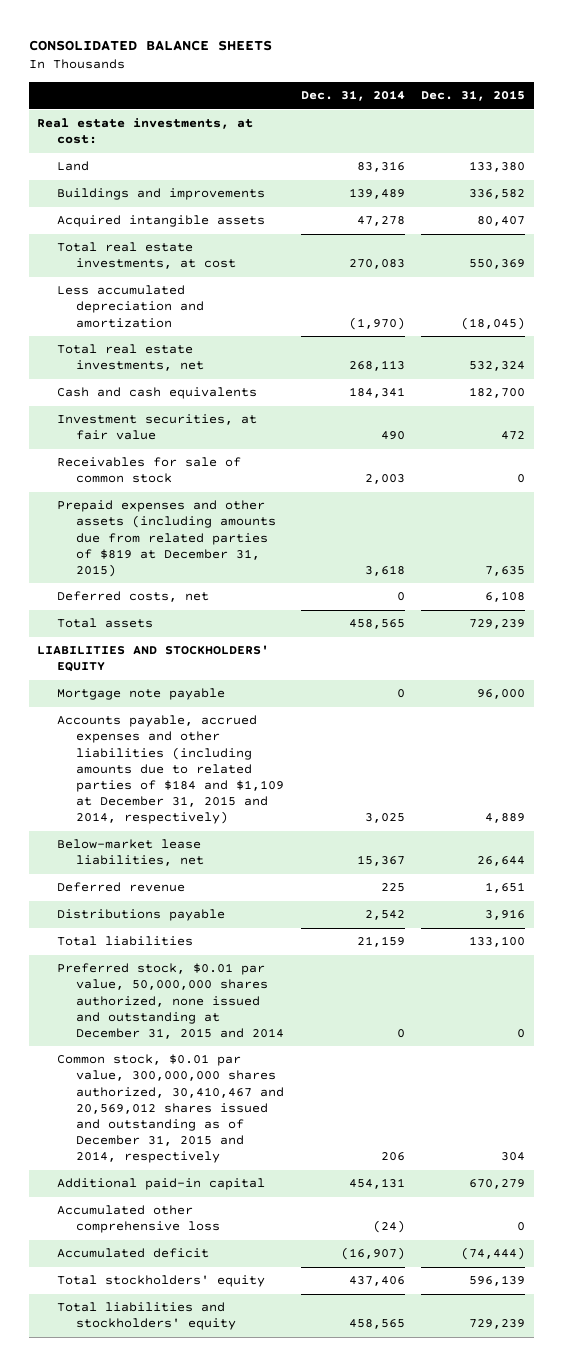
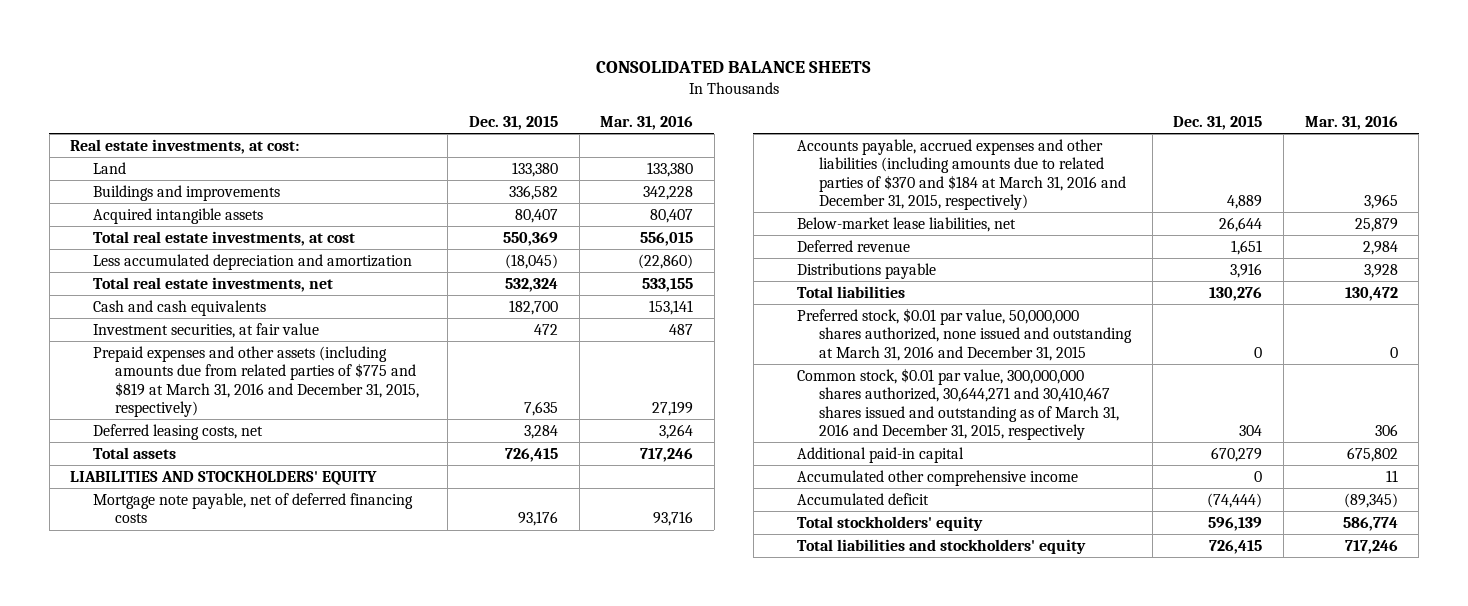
[300,90,405,102] Dec. 31, 2014 -> none
none -> [600,115,694,130] Mar. 31, 2016
[56,457,241,484] Receivables for sale of common stock -> none
[56,500,276,577] Prepaid expenses and other assets (including amounts due from related parties of $819 at December 31, 2015) -> [92,345,419,417] Prepaid expenses and other assets (including amounts due from related parties of $775 and $819 at March 31, 2016 and December 31, 2015, respectively)
[56,591,209,603] Deferred costs, net -> [92,423,263,440] Deferred leasing costs, net
[485,591,526,603] 6,108 -> [524,424,559,439] 3,284
[469,619,526,630] 729,239 -> [505,447,559,462] 726,415
[56,688,225,701] Mortgage note payable -> none
none -> [92,492,413,524] Mortgage note payable, net of deferred financing costs
[56,715,284,825] Accounts payable, accrued expenses and other liabilities (including amounts due to related parties of $184 and $1,109 at December 31, 2015 and 2014, respectively) -> [796,138,1126,210] Accounts payable, accrued expenses and other liabilities (including amounts due to related parties of $370 and $184 at March 31, 2016 and December 31, 2015, respectively)
[469,936,526,948] 133,100 -> [1209,286,1263,301] 130,276
[56,963,284,1039] Preferred stock, $0.01 par value, 50,000,000 shares authorized, none issued and outstanding at December 31, 2015 and 2014 -> [796,307,1132,361] Preferred stock, $0.01 par value, 50,000,000 shares authorized, none issued and outstanding at March 31, 2016 and December 31, 2015
[56,1054,284,1164] Common stock, $0.01 par value, 300,000,000 shares authorized, 30,410,467 and 20,569,012 shares issued and outstanding as of December 31, 2015 and 2014, respectively -> [796,367,1119,440] Common stock, $0.01 par value, 300,000,000 shares authorized, 30,644,271 and 30,410,467 shares issued and outstanding as of March 31, 2016 and December 31, 2015, respectively
[56,1205,220,1234] Accumulated other comprehensive loss -> [796,469,1078,486] Accumulated other comprehensive income
[469,1319,526,1330] 729,239 -> [1209,539,1263,554] 726,415

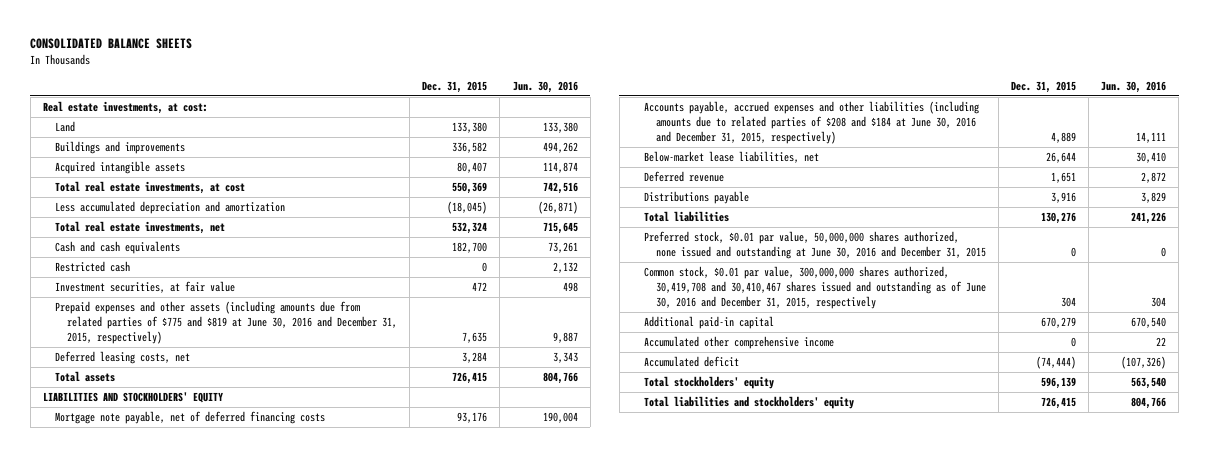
[600,115,694,130] Mar. 31, 2016 -> none
none -> [512,80,578,93] Jun. 30, 2016
none -> [55,261,131,273] Restricted cash
[92,345,419,417] Prepaid expenses and other assets (including amounts due from related parties of $775 and $819 at March 31, 2016 and December 31, 2015, respectively) -> [55,301,398,344] Prepaid expenses and other assets (including amounts due from related parties of $775 and $819 at June 30, 2016 and December 31, 2015, respectively)
[796,138,1126,210] Accounts payable, accrued expenses and other liabilities (including amounts due to related parties of $370 and $184 at March 31, 2016 and December 31, 2015, respectively) -> [643,101,979,144] Accounts payable, accrued expenses and other liabilities (including amounts due to related parties of $208 and $184 at June 30, 2016 and December 31, 2015, respectively)
[796,307,1132,361] Preferred stock, $0.01 par value, 50,000,000 shares authorized, none issued and outstanding at March 31, 2016 and December 31, 2015 -> [643,231,986,259] Preferred stock, $0.01 par value, 50,000,000 shares authorized, none issued and outstanding at June 30, 2016 and December 31, 2015
[796,367,1119,440] Common stock, $0.01 par value, 300,000,000 shares authorized, 30,644,271 and 30,410,467 shares issued and outstanding as of March 31, 2016 and December 31, 2015, respectively -> [643,266,986,309] Common stock, $0.01 par value, 300,000,000 shares authorized, 30,419,708 and 30,410,467 shares issued and outstanding as of June 30, 2016 and December 31, 2015, respectively

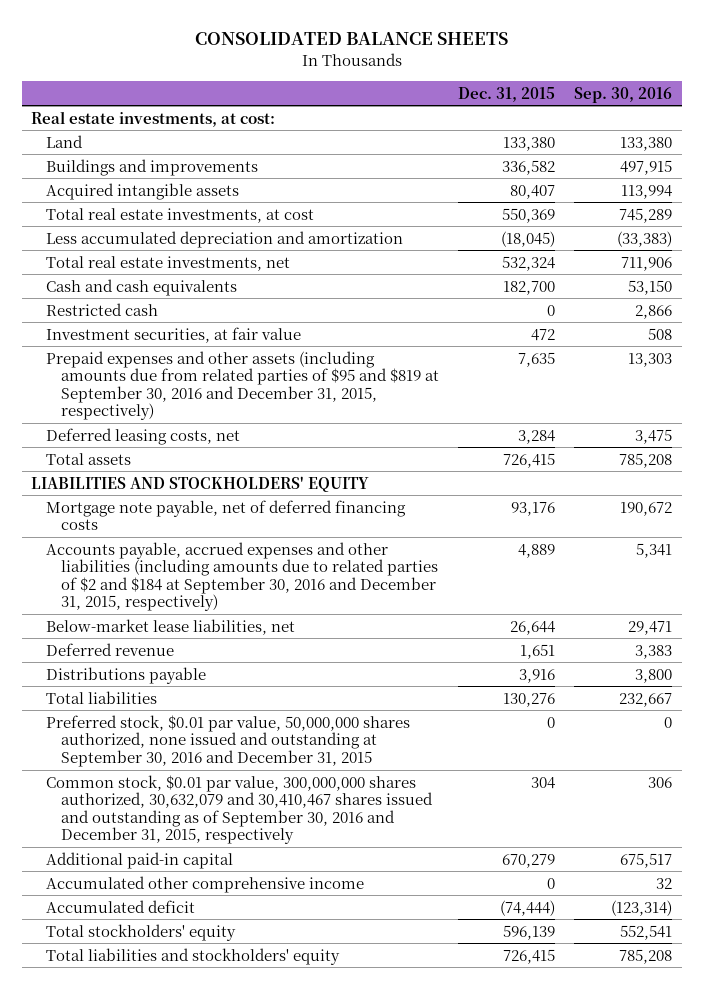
[512,80,578,93] Jun. 30, 2016 -> none
none -> [574,86,673,103] Sep. 30, 2016
[55,301,398,344] Prepaid expenses and other assets (including amounts due from related parties of $775 and $819 at June 30, 2016 and December 31, 2015, respectively) -> [46,350,440,421] Prepaid expenses and other assets (including amounts due from related parties of $95 and $819 at September 30, 2016 and December 31, 2015, respectively)
[643,101,979,144] Accounts payable, accrued expenses and other liabilities (including amounts due to related parties of $208 and $184 at June 30, 2016 and December 31, 2015, respectively) -> [46,541,439,612] Accounts payable, accrued expenses and other liabilities (including amounts due to related parties of $2 and $184 at September 30, 2016 and December 31, 2015, respectively)
[643,231,986,259] Preferred stock, $0.01 par value, 50,000,000 shares authorized, none issued and outstanding at June 30, 2016 and December 31, 2015 -> [46,714,411,767] Preferred stock, $0.01 par value, 50,000,000 shares authorized, none issued and outstanding at September 30, 2016 and December 31, 2015
[643,266,986,309] Common stock, $0.01 par value, 300,000,000 shares authorized, 30,419,708 and 30,410,467 shares issued and outstanding as of June 30, 2016 and December 31, 2015, respectively -> [46,774,434,845] Common stock, $0.01 par value, 300,000,000 shares authorized, 30,632,079 and 30,410,467 shares issued and outstanding as of September 30, 2016 and December 31, 2015, respectively

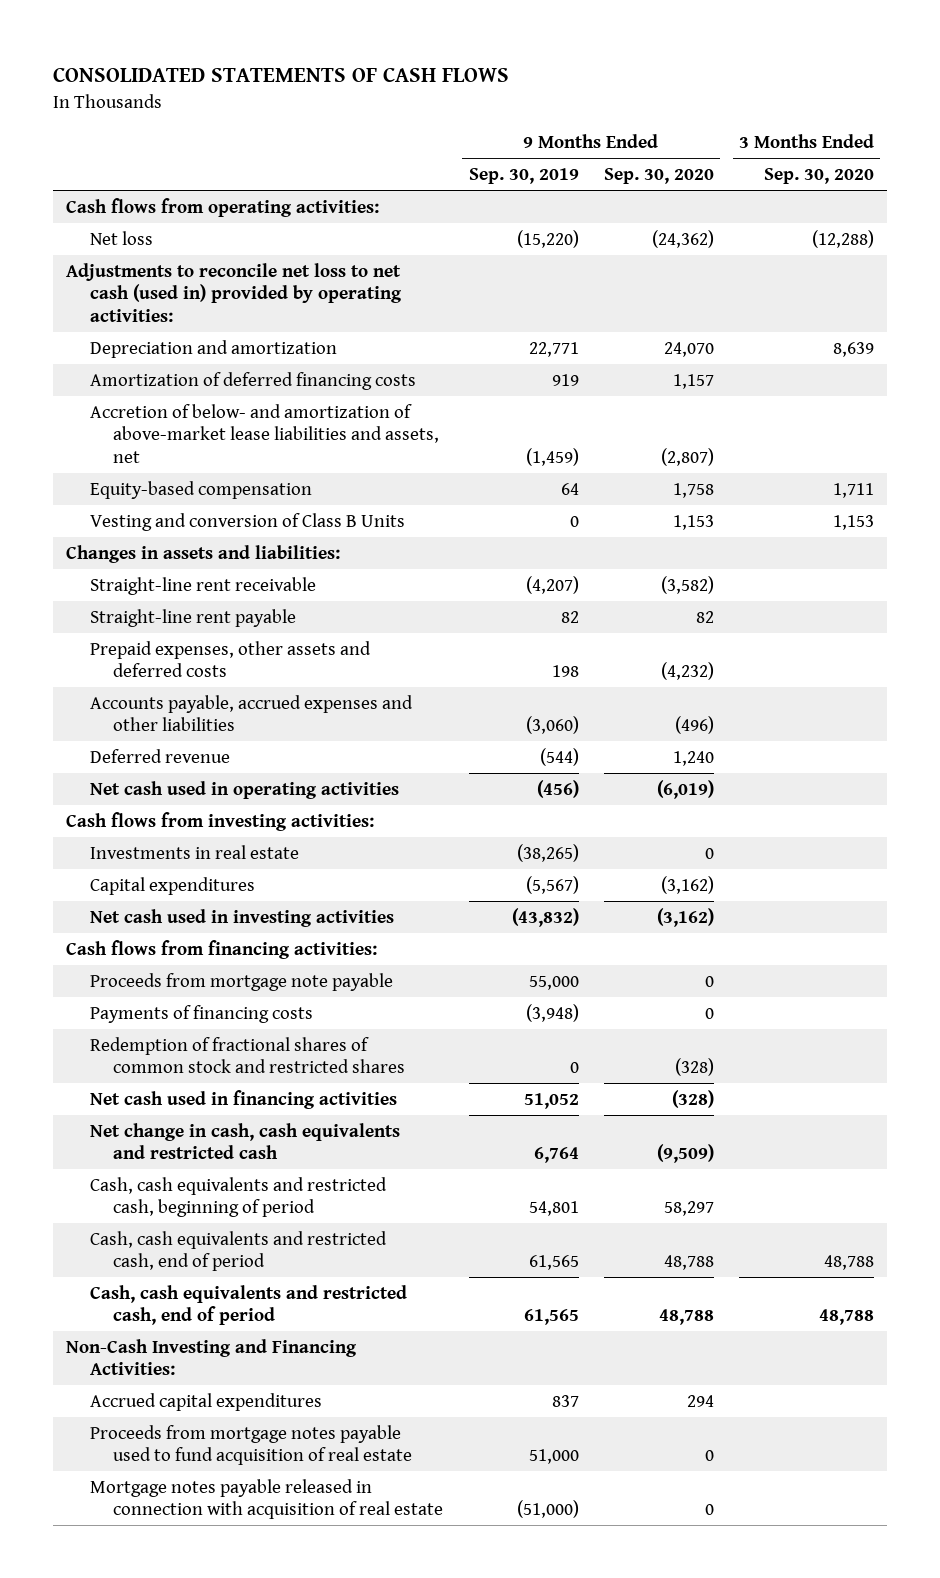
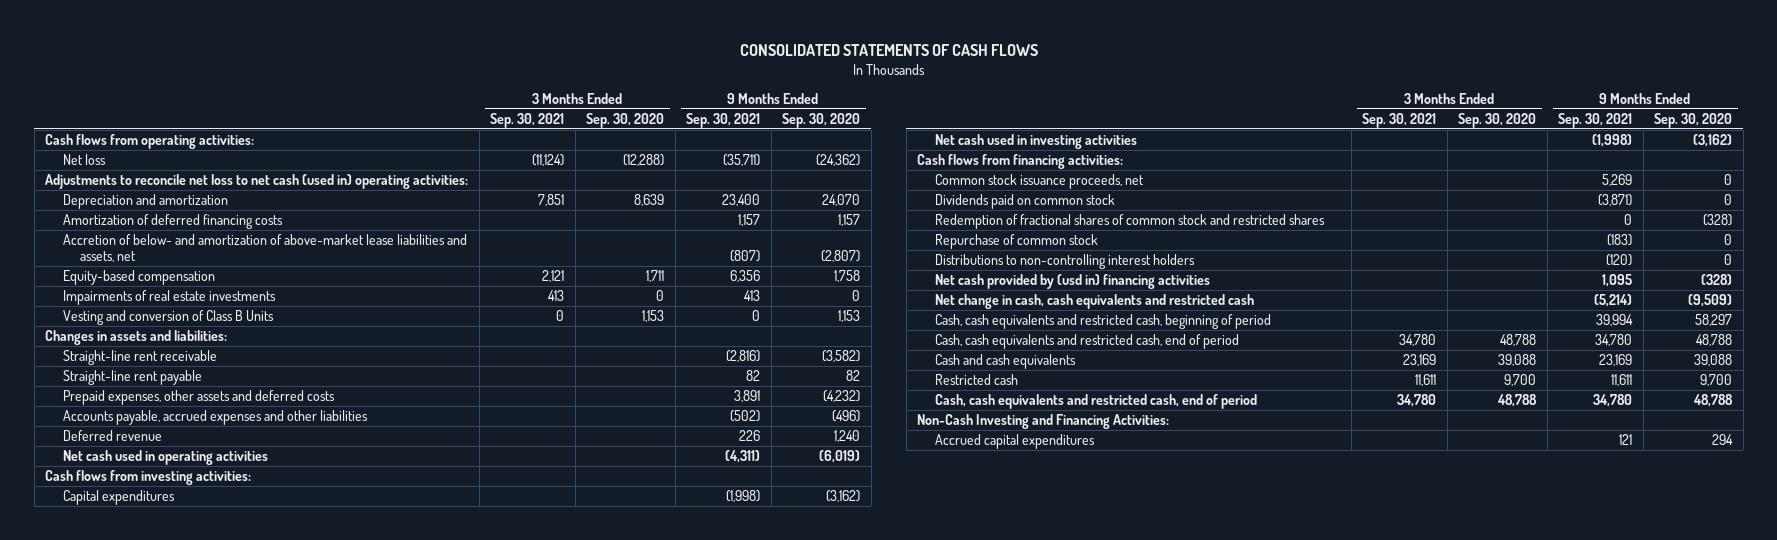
[468,167,579,184] Sep. 30, 2019 -> none
none -> [490,112,565,128] Sep. 30, 2021
none -> [686,112,761,128] Sep. 30, 2021
[65,262,402,322] Adjustments to reconcile net loss to net cash (used in) provided by operating activities: -> [45,174,469,190] Adjustments to reconcile net loss to net cash (used in) operating activities:
none -> [62,290,276,306] Impairments of real estate investments
[89,844,299,859] Investments in real estate -> none
[89,972,393,991] Proceeds from mortgage note payable -> none
[89,1004,313,1023] Payments of financing costs -> none
none -> [934,174,1144,190] Common stock issuance proceeds, net
none -> [934,194,1115,210] Dividends paid on common stock
none -> [934,234,1098,250] Repurchase of common stock
none -> [934,254,1195,270] Distributions to non-controlling interest holders
[89,1089,397,1109] Net cash used in financing activities -> [934,274,1210,290] Net cash provided by (usd in) financing activities
none -> [934,354,1076,370] Cash and cash equivalents
none -> [934,374,1018,386] Restricted cash
[89,1424,413,1466] Proceeds from mortgage notes payable used to fund acquisition of real estate -> none
[89,1478,444,1520] Mortgage notes payable released in connection with acquisition of real estate -> none

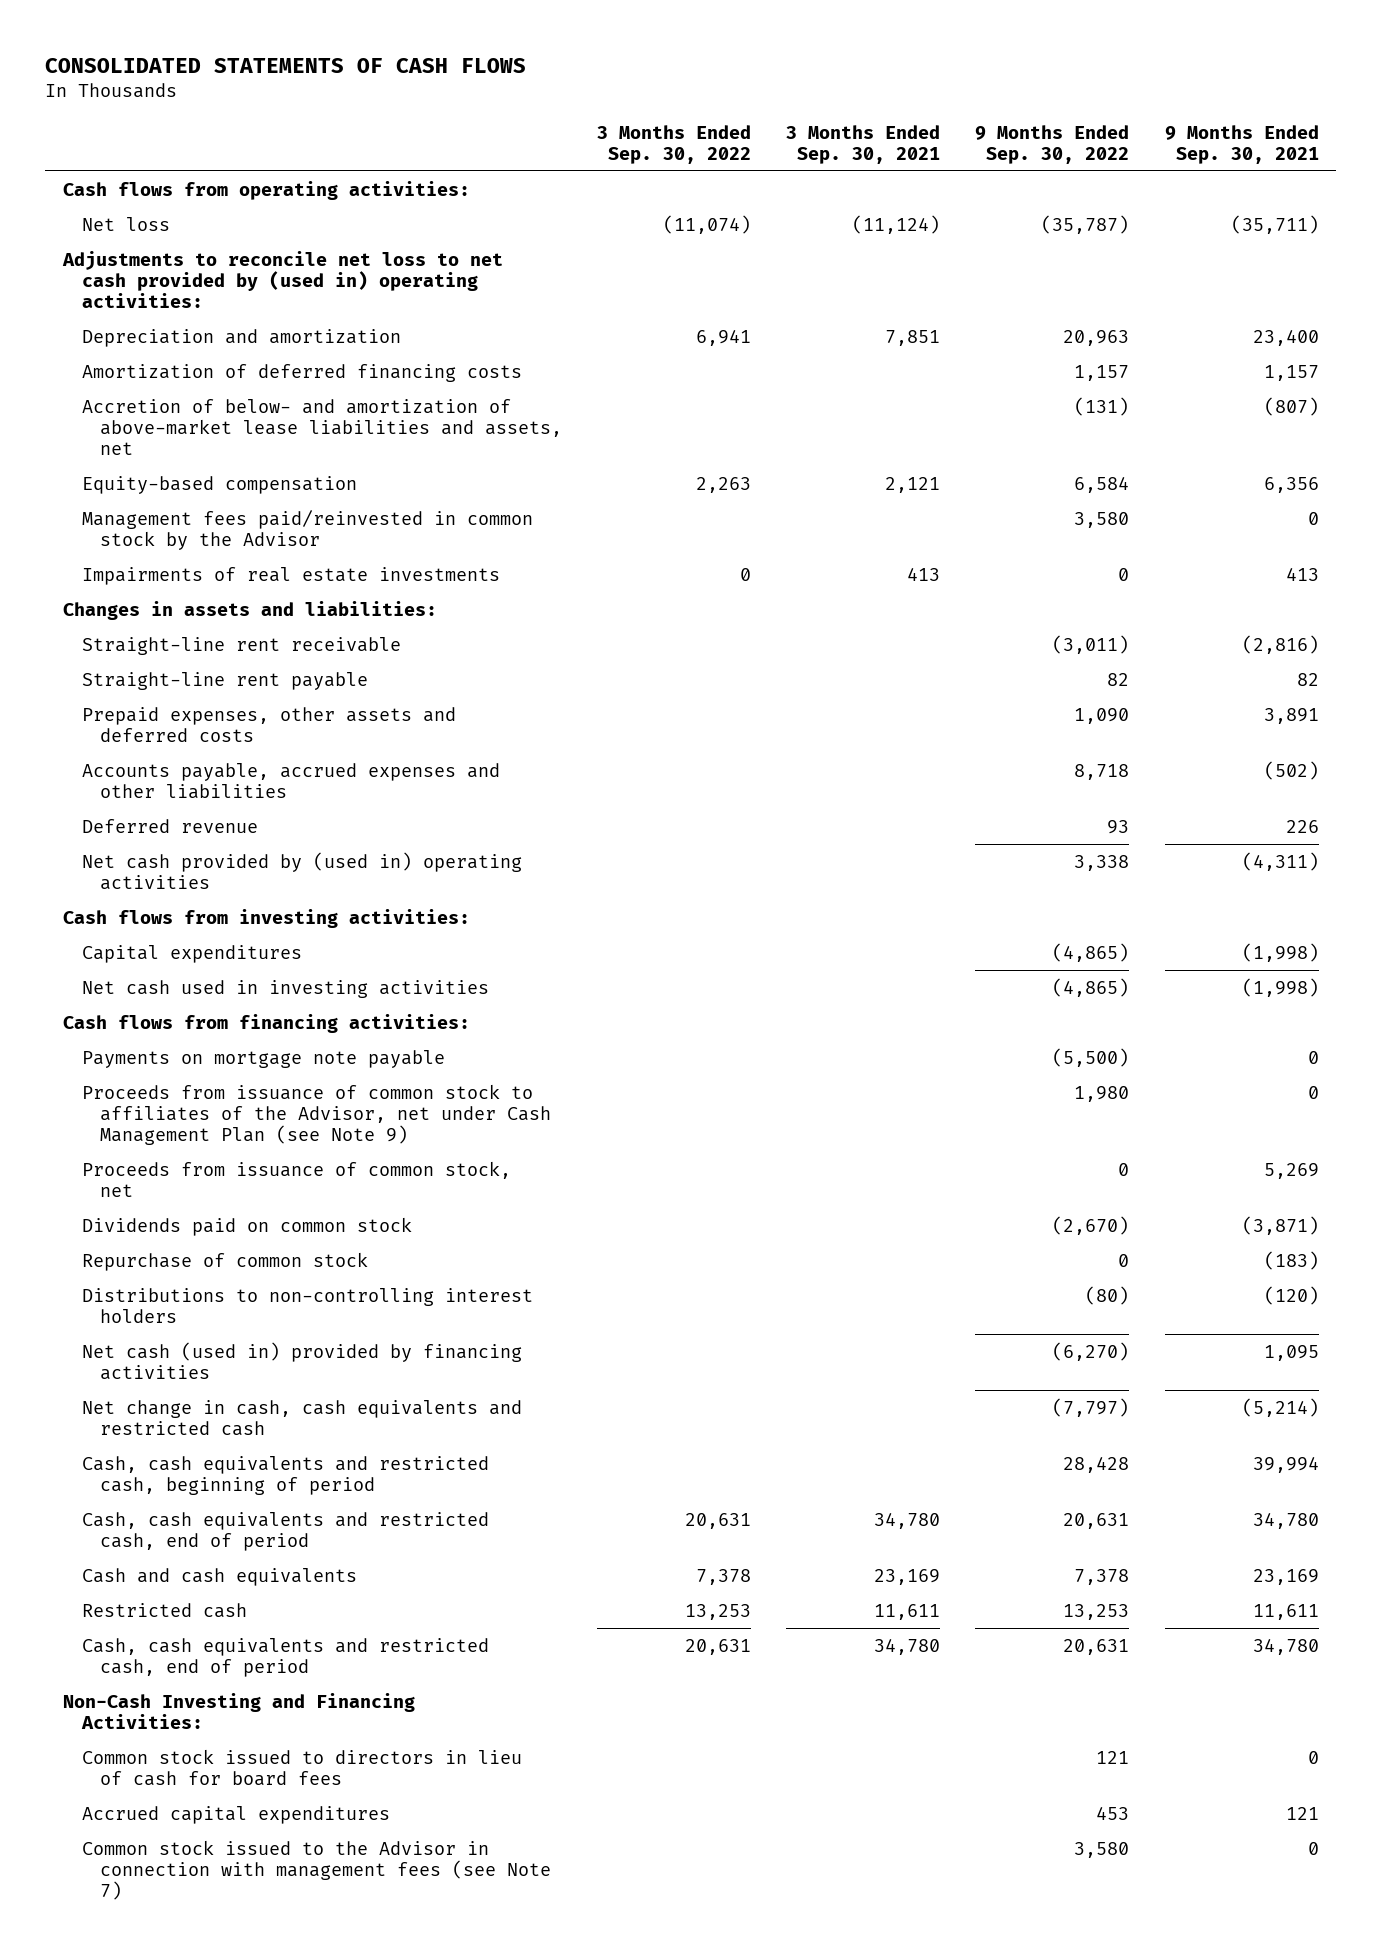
[586,112,665,128] Sep. 30, 2020 -> none
[782,112,861,128] Sep. 30, 2020 -> none
none -> [597,124,752,164] 3 Months Ended Sep. 30, 2022
none -> [975,124,1130,164] 9 Months Ended Sep. 30, 2022
[45,174,469,190] Adjustments to reconcile net loss to net cash (used in) operating activities: -> [62,250,504,308] Adjustments to reconcile net loss to net cash provided by (used in) operating activities:
none -> [81,509,533,550] Management fees paid/reinvested in common stock by the Advisor
[62,310,274,326] Vesting and conversion of Class B Units -> none
[62,450,268,466] Net cash used in operating activities -> [81,851,522,890] Net cash provided by (used in) operating activities
none -> [81,1049,445,1068] Payments on mortgage note payable
none -> [81,1083,551,1145] Proceeds from issuance of common stock to affiliates of the Advisor, net under Cash Management Plan (see Note 9)
[934,174,1144,190] Common stock issuance proceeds, net -> [81,1160,511,1197] Proceeds from issuance of common stock, net
[934,214,1325,230] Redemption of fractional shares of common stock and restricted shares -> none
[934,274,1210,290] Net cash provided by (usd in) financing activities -> [81,1341,522,1380] Net cash (used in) provided by financing activities
none -> [81,1748,522,1786] Common stock issued to directors in lieu of cash for board fees
none -> [81,1839,551,1900] Common stock issued to the Advisor in connection with management fees (see Note 7)

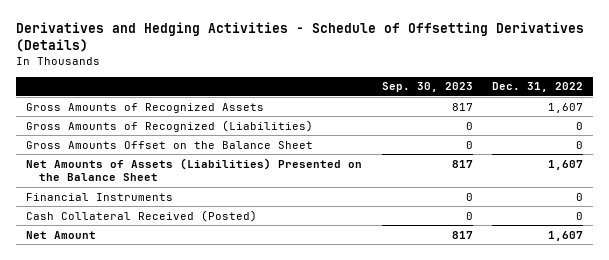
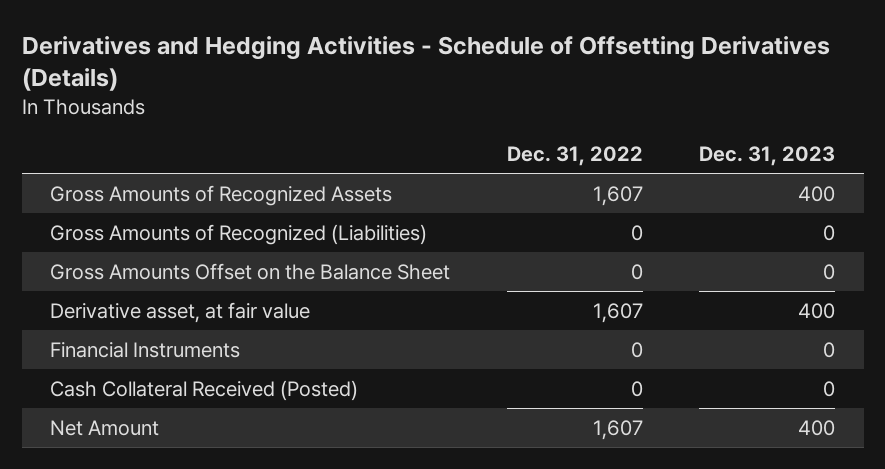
[381,82,473,93] Sep. 30, 2023 -> none
none -> [699,146,836,167] Dec. 31, 2023
[25,157,362,182] Net Amounts of Assets (Liabilities) Presented on the Balance Sheet -> [50,301,311,323] Derivative asset, at fair value

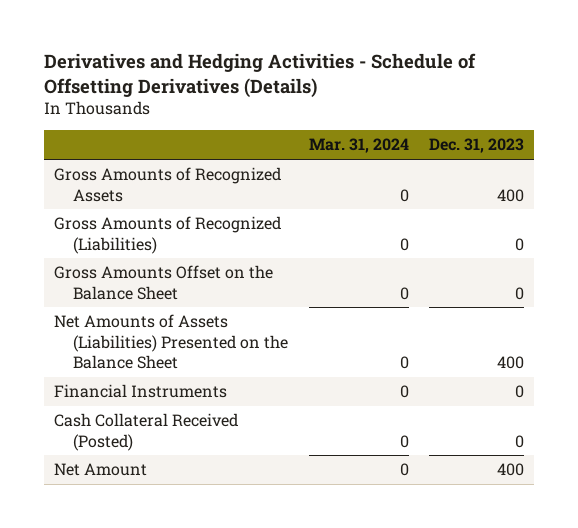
[506,146,643,167] Dec. 31, 2022 -> none
none -> [308,138,409,154] Mar. 31, 2024
[50,301,311,323] Derivative asset, at fair value -> [53,314,289,370] Net Amounts of Assets (Liabilities) Presented on the Balance Sheet

